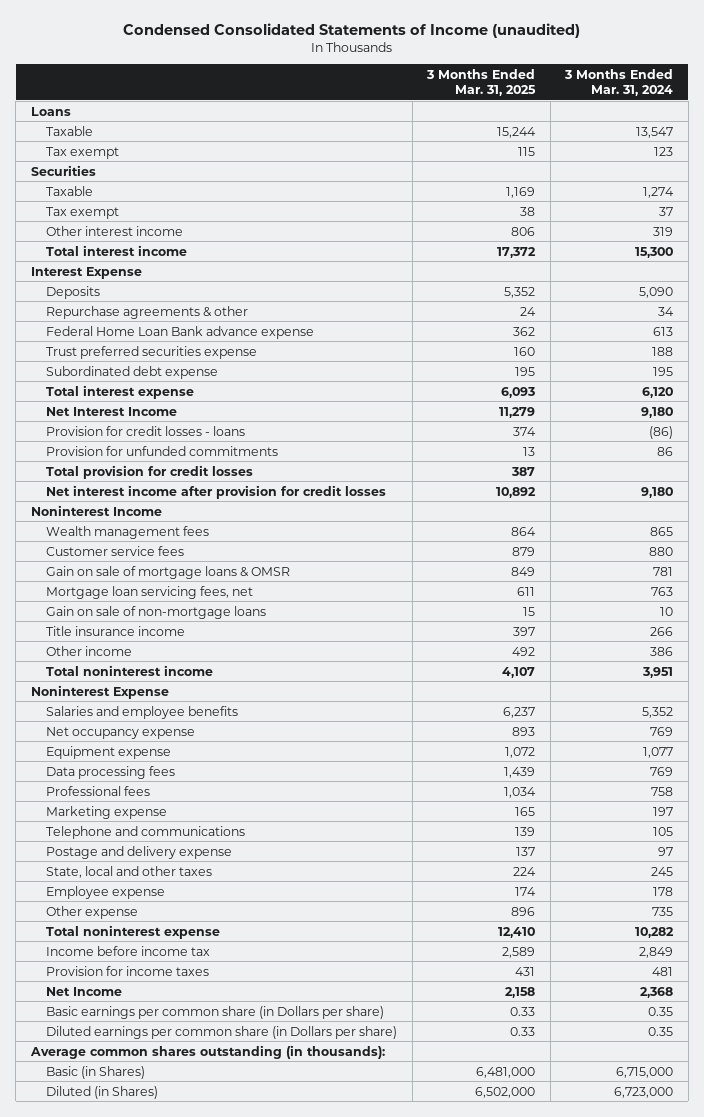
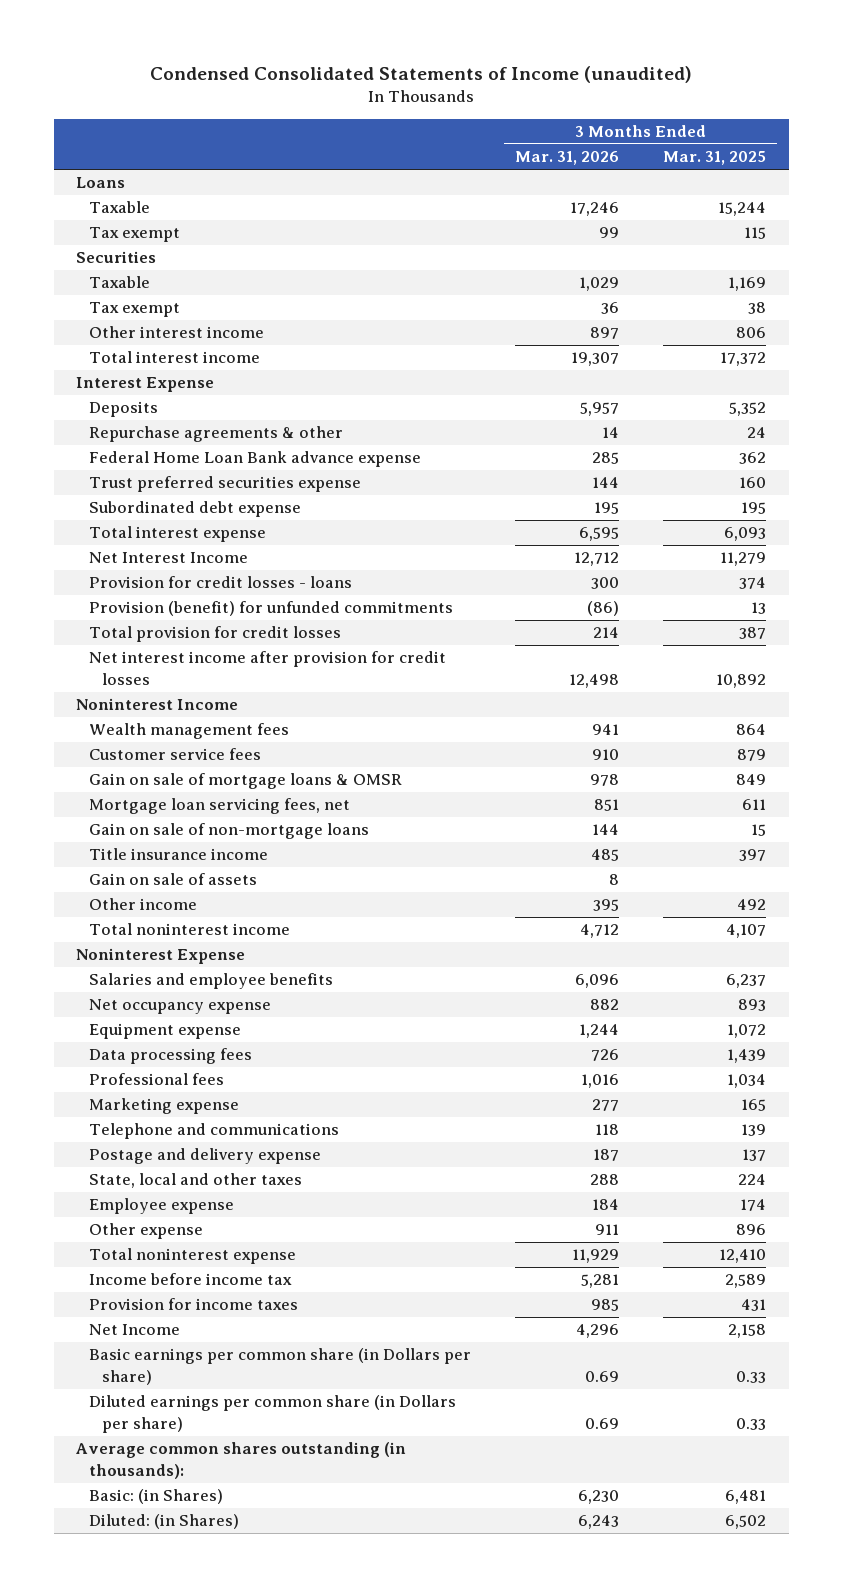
[564,68,674,97] 3 Months Ended Mar. 31, 2024 -> none
none -> [515,151,620,166] Mar. 31, 2026
[46,445,279,456] Provision for unfunded commitments -> [88,601,453,617] Provision (benefit) for unfunded commitments
none -> [88,873,257,886] Gain on sale of assets
[46,1065,146,1079] Basic (in Shares) -> [88,1489,223,1505] Basic: (in Shares)
[476,1066,536,1078] 6,481,000 -> [725,1490,767,1505] 6,481
[46,1085,159,1099] Diluted (in Shares) -> [88,1514,239,1530] Diluted: (in Shares)
[475,1086,536,1098] 6,502,000 -> [725,1515,767,1530] 6,502

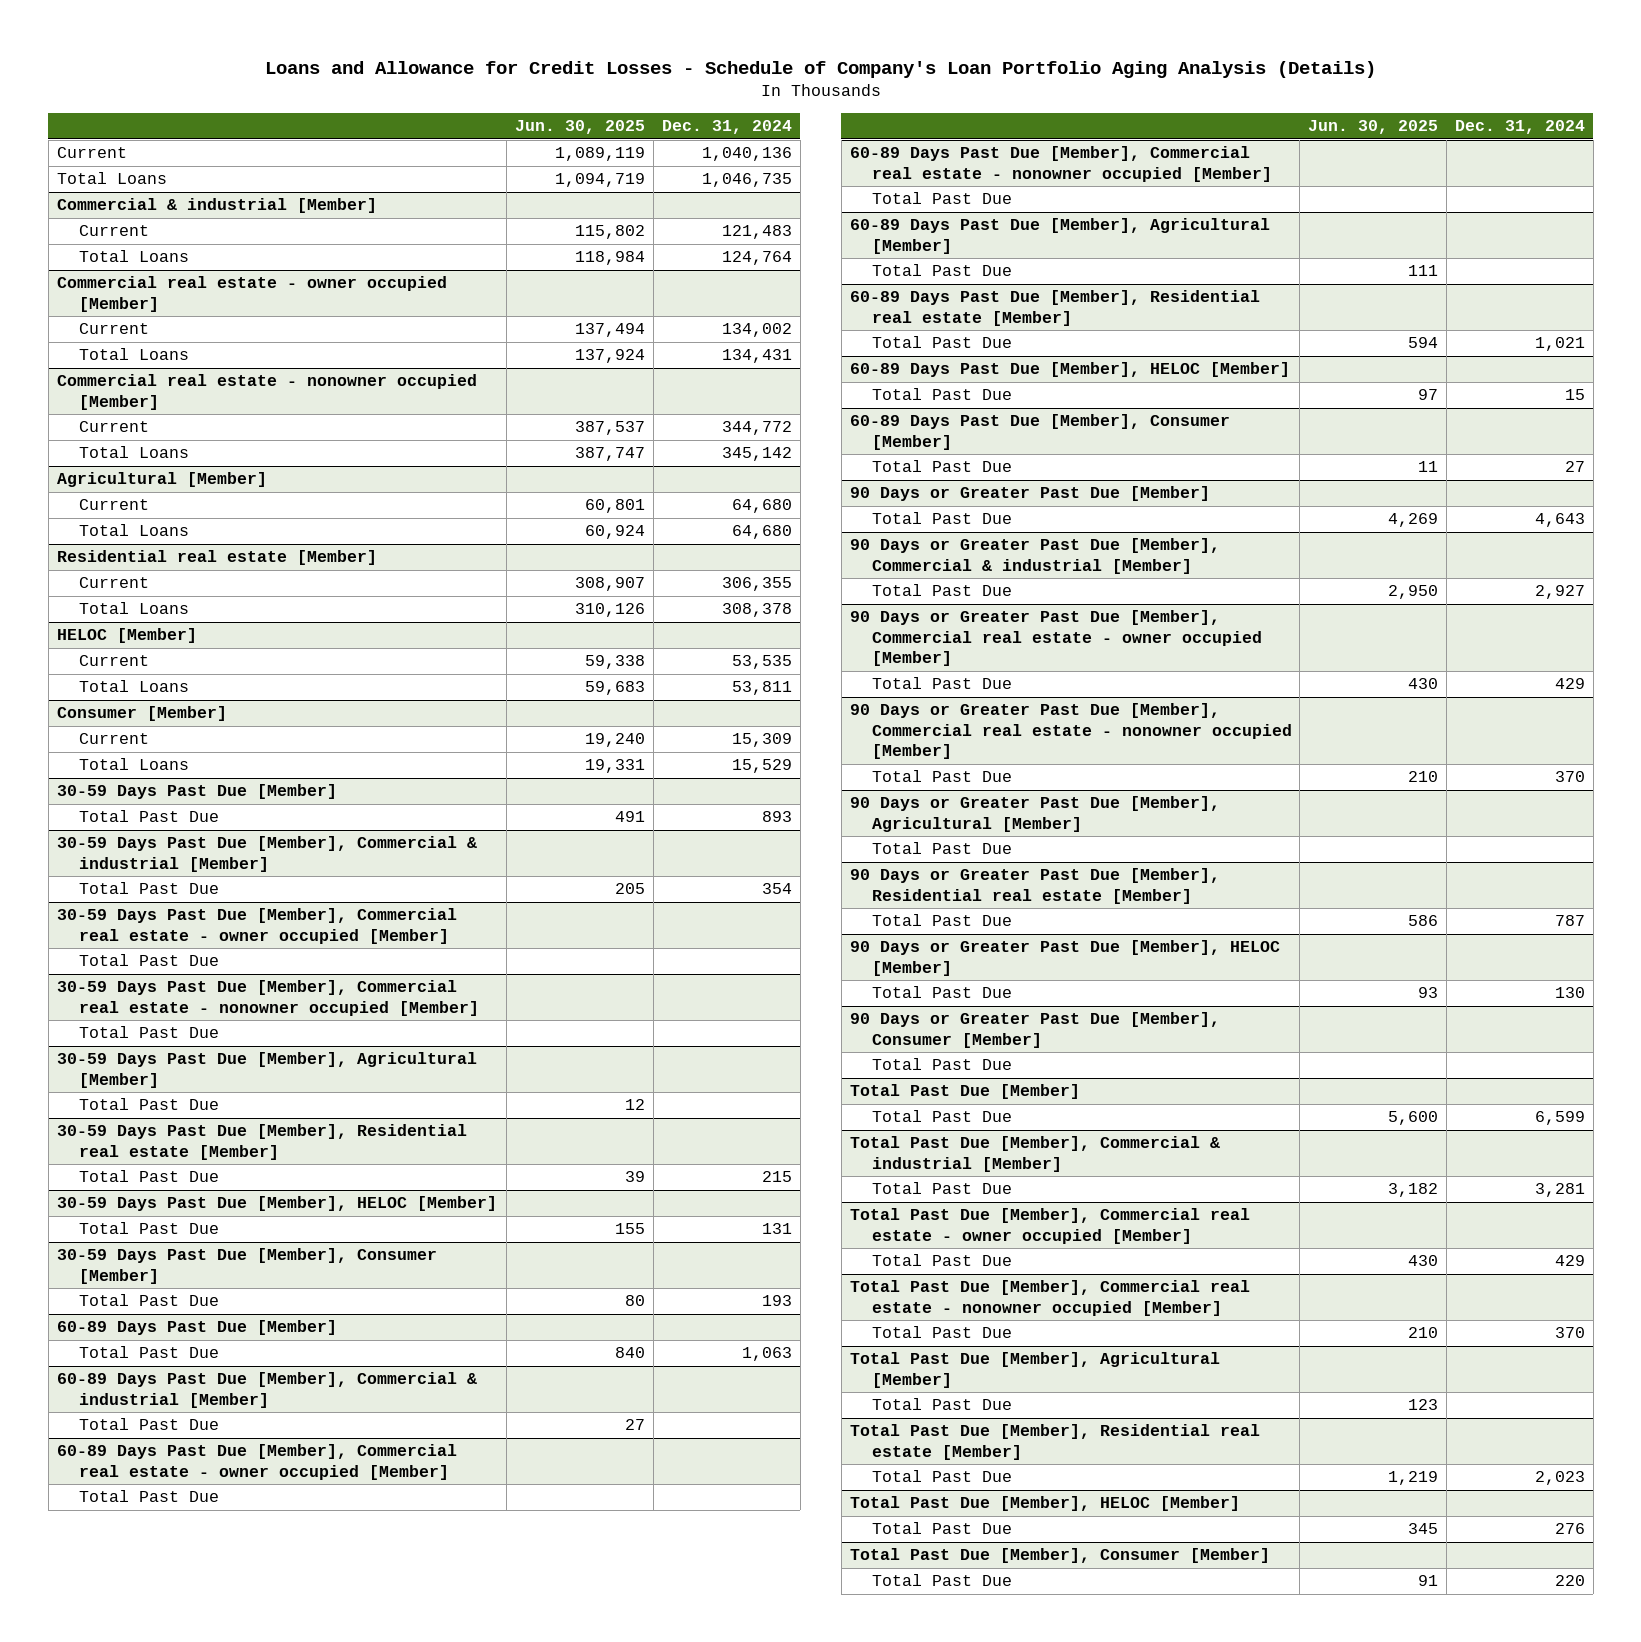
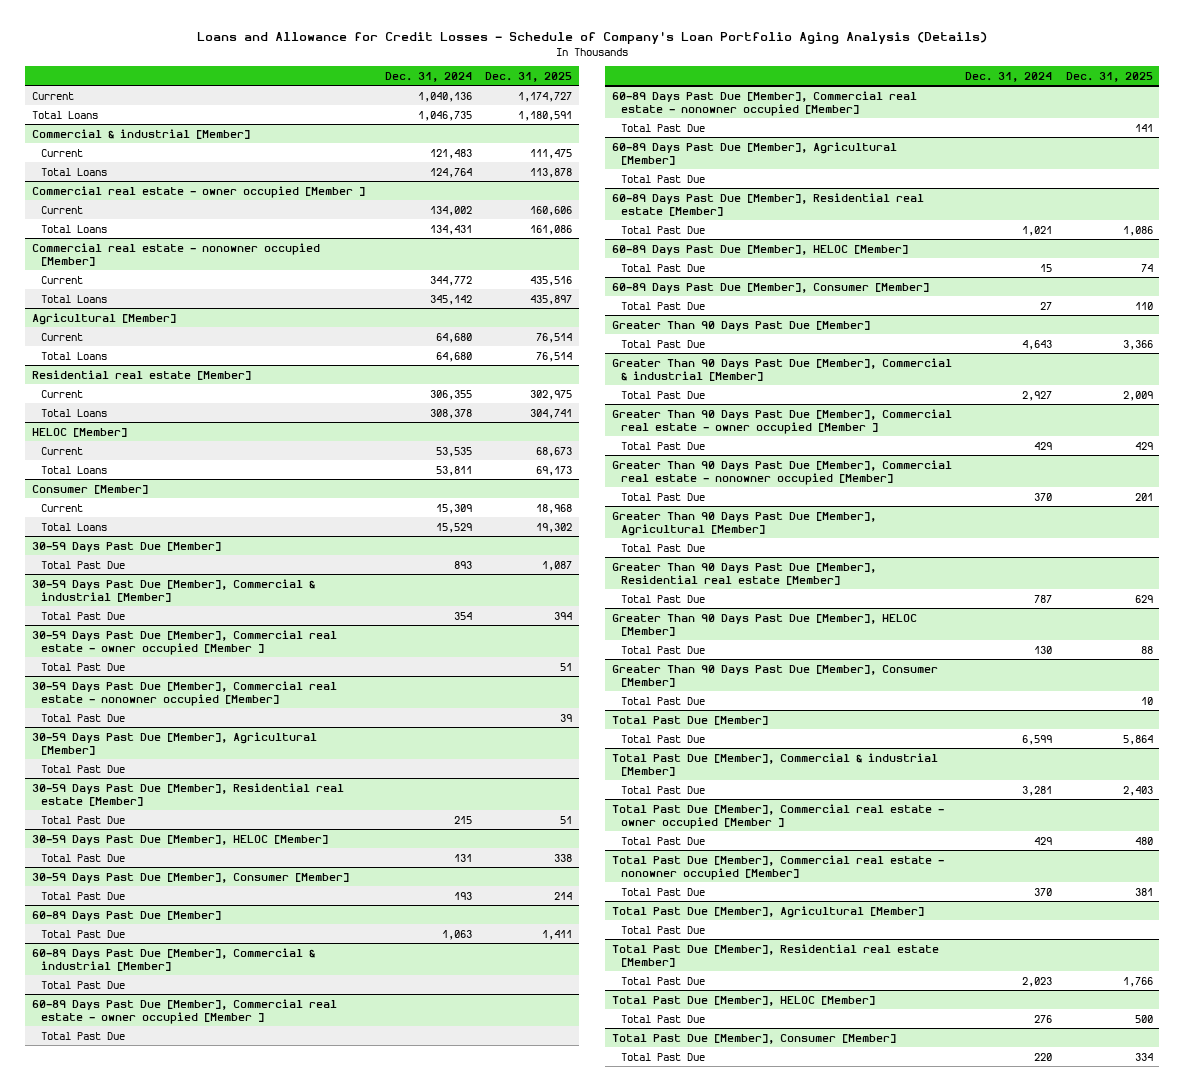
[515,120,646,135] Jun. 30, 2025 -> none
none -> [485,71,573,82] Dec. 31, 2025
[56,276,447,312] Commercial real estate - owner occupied [Member] -> [31,185,365,198] Commercial real estate - owner occupied [Member ]
[56,908,457,944] 30-59 Days Past Due [Member], Commercial real estate - owner occupied [Member] -> [31,629,337,655] 30-59 Days Past Due [Member], Commercial real estate - owner occupied [Member ]
[56,1444,457,1480] 60-89 Days Past Due [Member], Commercial real estate - owner occupied [Member] -> [31,998,337,1024] 60-89 Days Past Due [Member], Commercial real estate - owner occupied [Member ]
[849,486,1210,502] 90 Days or Greater Past Due [Member] -> [612,320,871,331] Greater Than 90 Days Past Due [Member]
[849,538,1220,574] 90 Days or Greater Past Due [Member], Commercial & industrial [Member] -> [612,357,953,381] Greater Than 90 Days Past Due [Member], Commercial & industrial [Member]
[849,610,1262,666] 90 Days or Greater Past Due [Member], Commercial real estate - owner occupied [Member] -> [612,408,953,434] Greater Than 90 Days Past Due [Member], Commercial real estate - owner occupied [Member ]
[849,703,1292,759] 90 Days or Greater Past Due [Member], Commercial real estate - nonowner occupied [Member] -> [612,459,953,485] Greater Than 90 Days Past Due [Member], Commercial real estate - nonowner occupied [Member]
[849,796,1220,832] 90 Days or Greater Past Due [Member], Agricultural [Member] -> [612,511,877,536] Greater Than 90 Days Past Due [Member], Agricultural [Member]
[849,868,1220,904] 90 Days or Greater Past Due [Member], Residential real estate [Member] -> [612,562,877,585] Greater Than 90 Days Past Due [Member], Residential real estate [Member]
[849,940,1280,976] 90 Days or Greater Past Due [Member], HELOC [Member] -> [612,613,918,636] Greater Than 90 Days Past Due [Member], HELOC [Member]
[849,1012,1220,1048] 90 Days or Greater Past Due [Member], Consumer [Member] -> [612,664,939,687] Greater Than 90 Days Past Due [Member], Consumer [Member]
[849,1208,1250,1244] Total Past Due [Member], Commercial real estate - owner occupied [Member] -> [612,803,945,829] Total Past Due [Member], Commercial real estate - owner occupied [Member ]

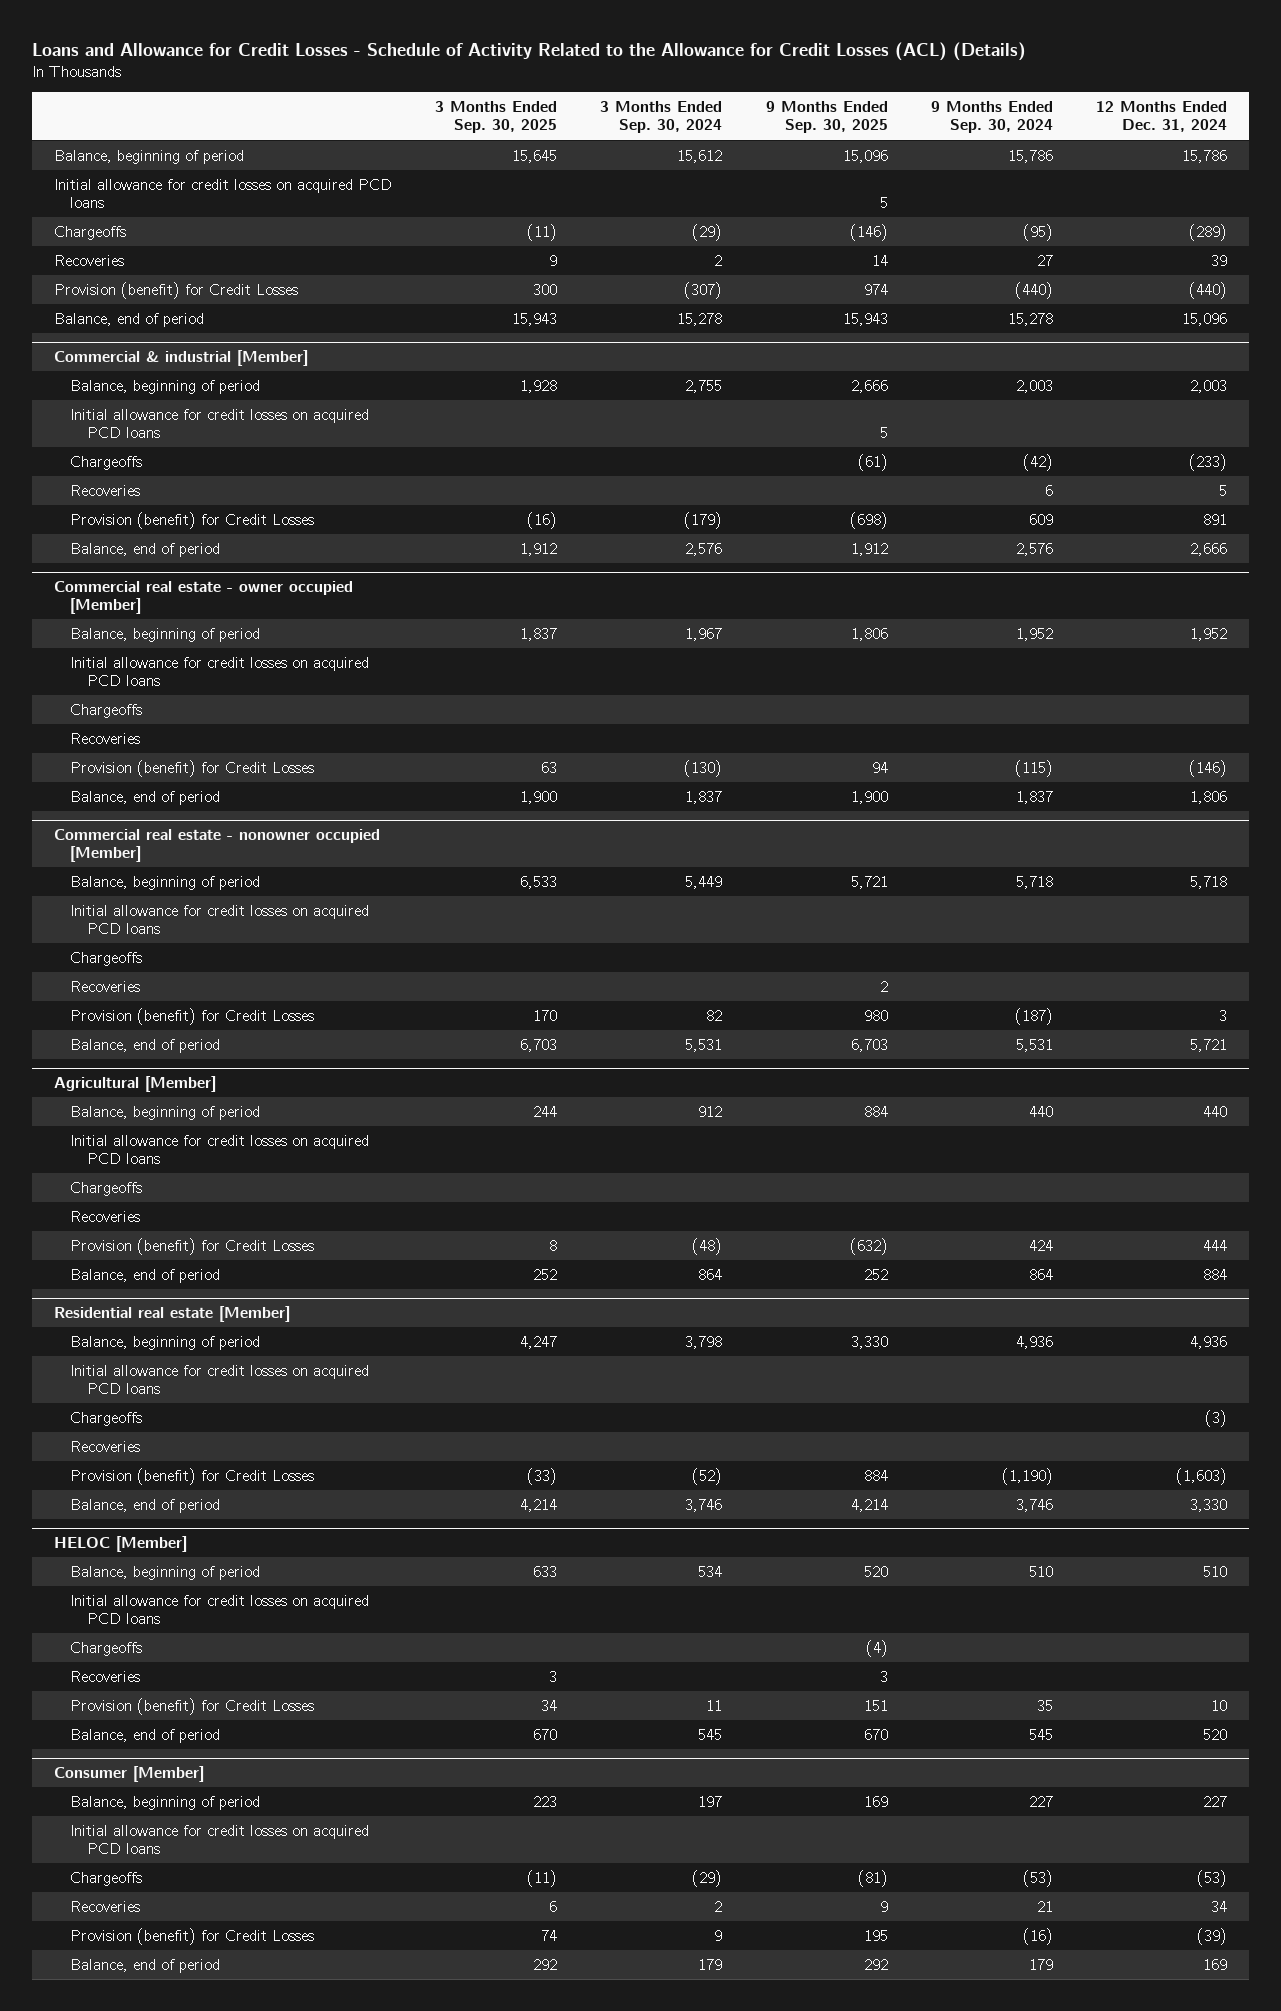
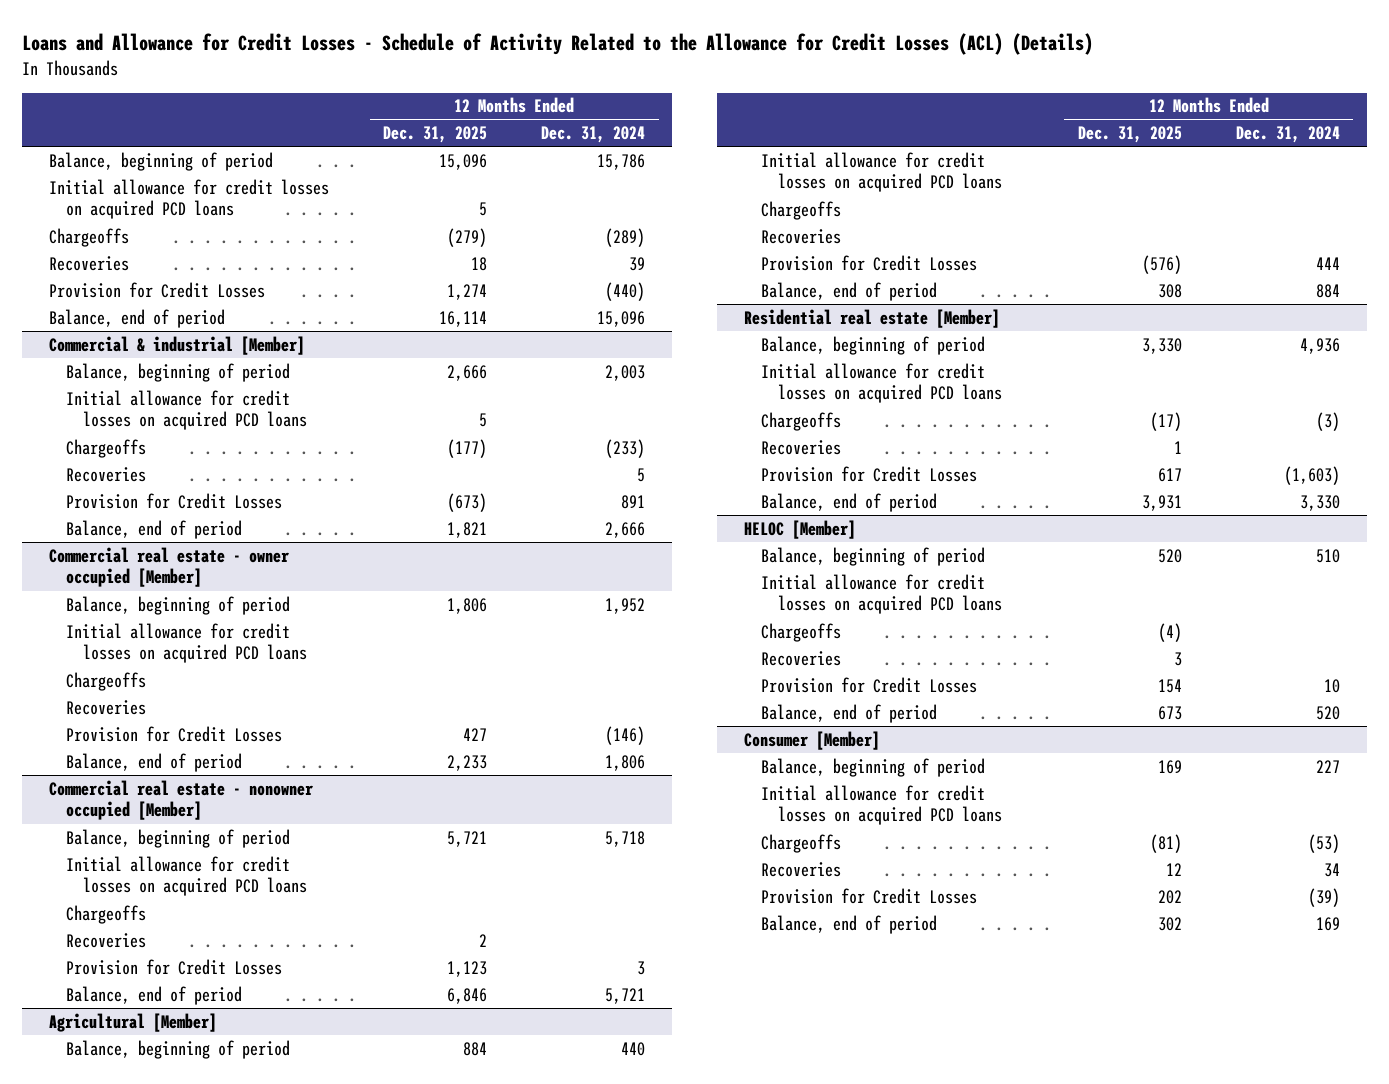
[435,101,558,134] 3 Months Ended Sep. 30, 2025 -> none
[600,101,723,134] 3 Months Ended Sep. 30, 2024 -> none
[765,101,888,134] 9 Months Ended Sep. 30, 2025 -> none
[931,101,1054,134] 9 Months Ended Sep. 30, 2024 -> none
none -> [383,126,488,144] Dec. 31, 2025
[53,281,298,299] Provision (benefit) for Credit Losses -> [49,281,266,298] Provision for Credit Losses
[70,511,315,529] Provision (benefit) for Credit Losses -> [66,492,283,509] Provision for Credit Losses
[70,759,315,777] Provision (benefit) for Credit Losses -> [66,725,283,742] Provision for Credit Losses
[70,1007,315,1025] Provision (benefit) for Credit Losses -> [66,958,283,975] Provision for Credit Losses
[70,1237,315,1255] Provision (benefit) for Credit Losses -> [760,254,977,271] Provision for Credit Losses
[70,1467,315,1485] Provision (benefit) for Credit Losses -> [760,465,977,482] Provision for Credit Losses
[70,1697,315,1715] Provision (benefit) for Credit Losses -> [760,676,977,693] Provision for Credit Losses
[70,1927,315,1945] Provision (benefit) for Credit Losses -> [760,887,977,904] Provision for Credit Losses

